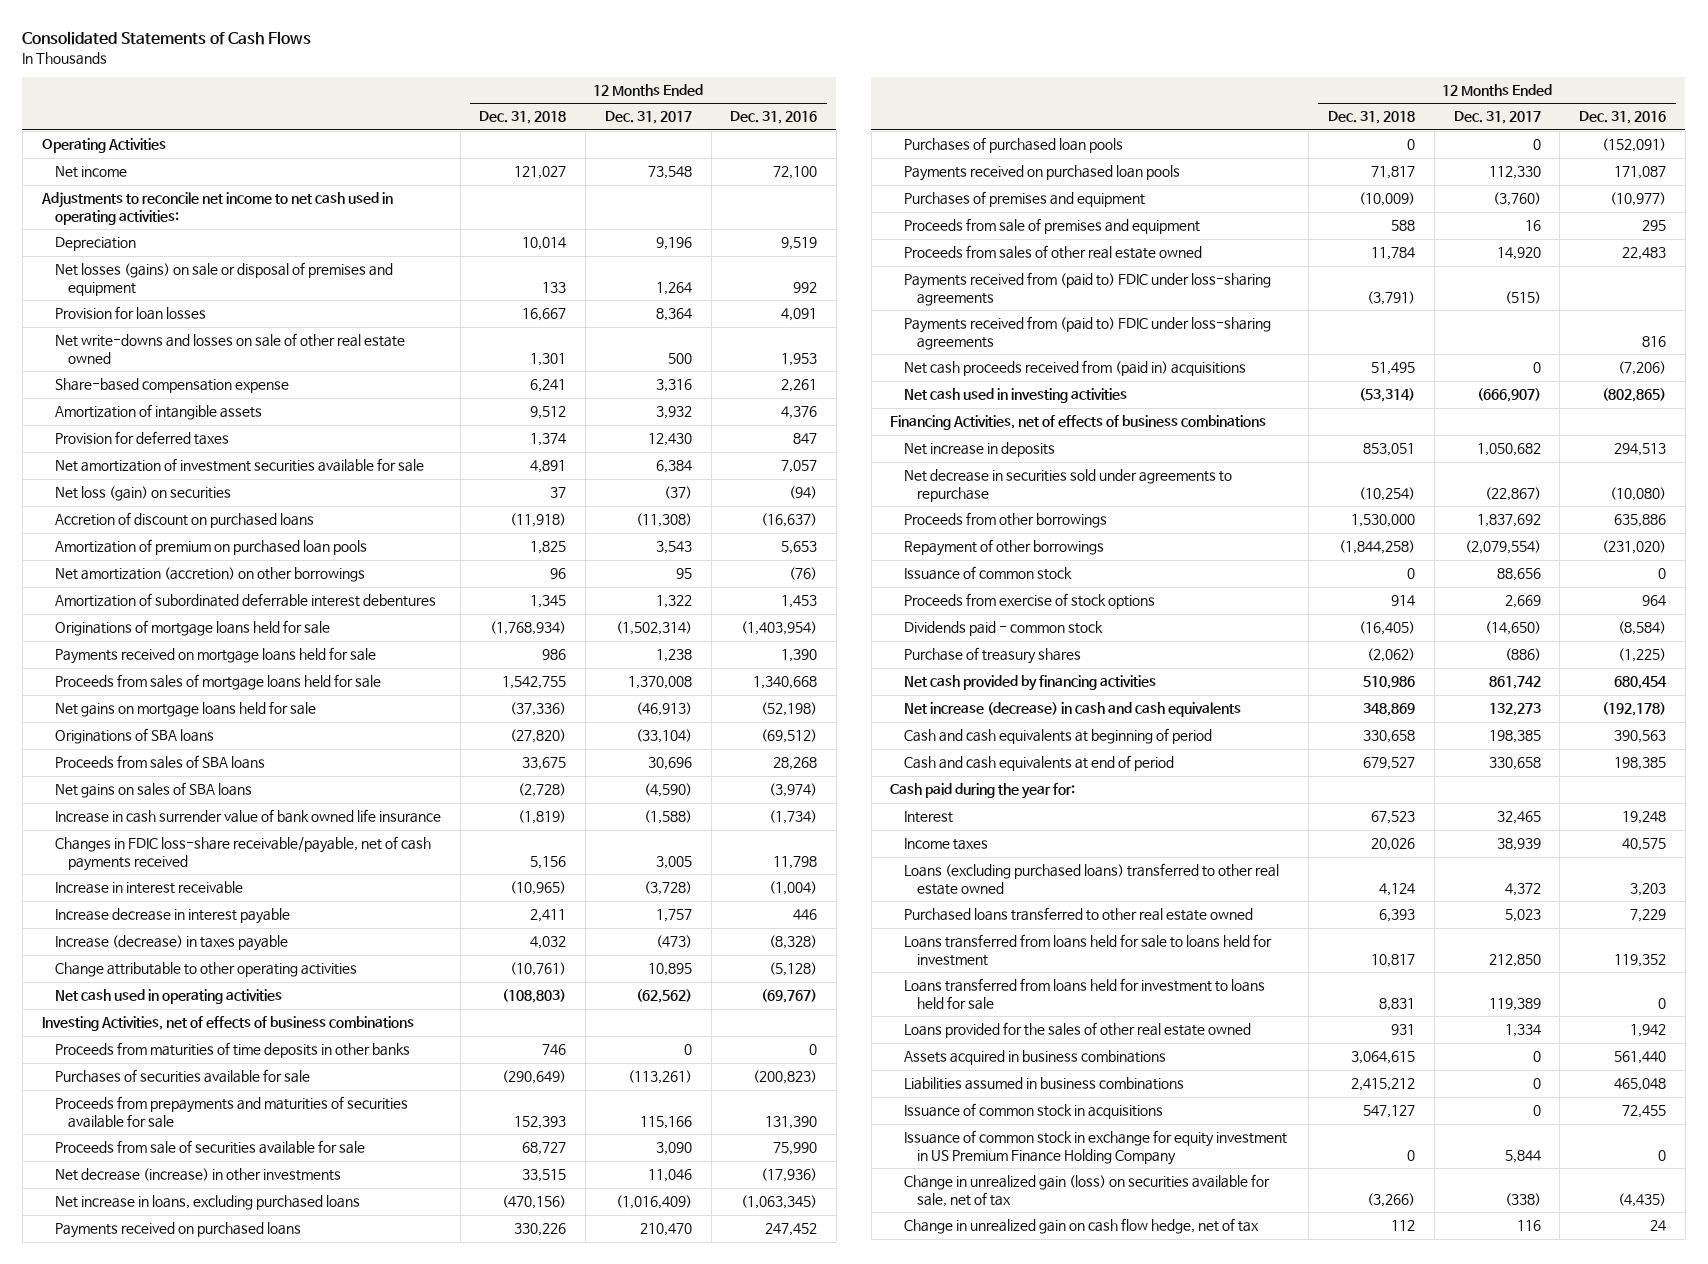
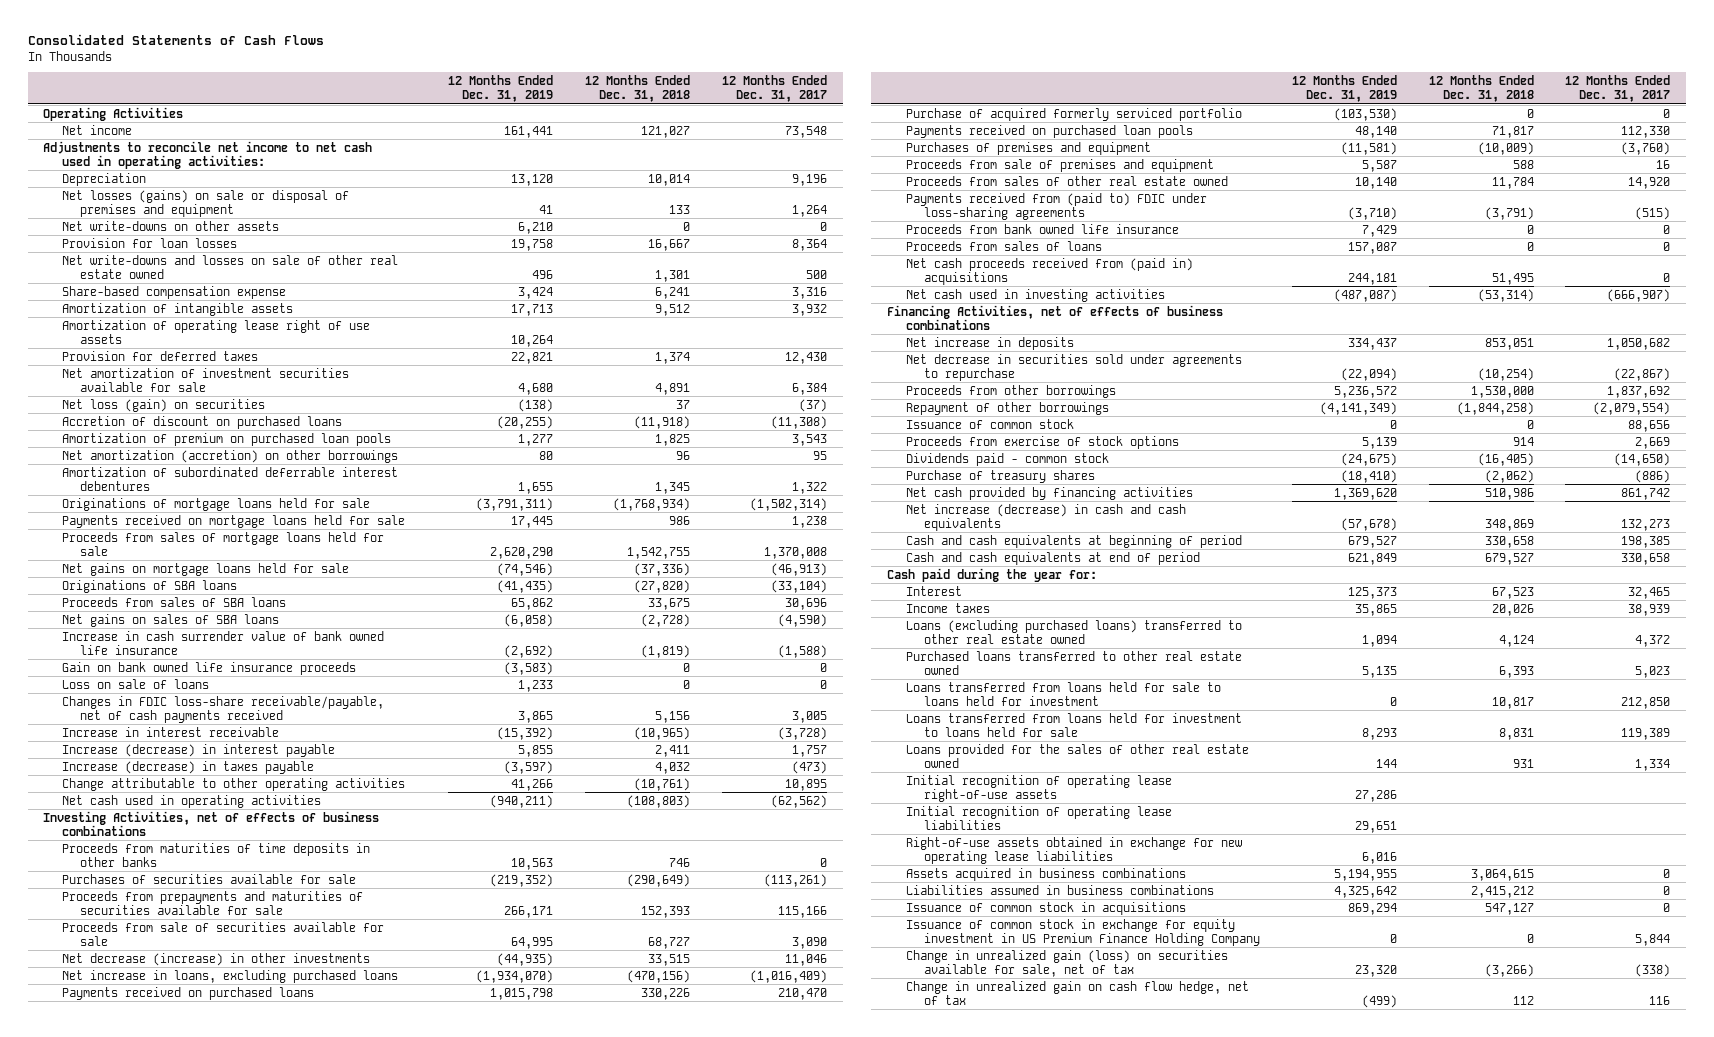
[730,111,818,125] Dec. 31, 2016 -> none
none -> [447,75,553,103] 12 Months Ended Dec. 31, 2019
none -> [61,220,279,231] Net write-downs on other assets
none -> [61,319,370,344] Amortization of operating lease right of use assets
none -> [61,661,356,675] Gain on bank owned life insurance proceeds
none -> [61,678,209,689] Loss on sale of loans
[54,908,290,925] Increase decrease in interest payable -> [61,743,335,757] Increase (decrease) in interest payable
[903,137,1123,154] Purchases of purchased loan pools -> [905,107,1242,121] Purchase of acquired formerly serviced portfolio
[903,316,1271,350] Payments received from (paid to) FDIC under loss-sharing agreements -> none
none -> [905,223,1179,234] Proceeds from bank owned life insurance
none -> [905,240,1102,251] Proceeds from sales of loans
none -> [905,774,1172,802] Initial recognition of operating lease right-of-use assets
none -> [905,805,1172,830] Initial recognition of operating lease liabilities
none -> [905,836,1242,864] Right-of-use assets obtained in exchange for new operating lease liabilities

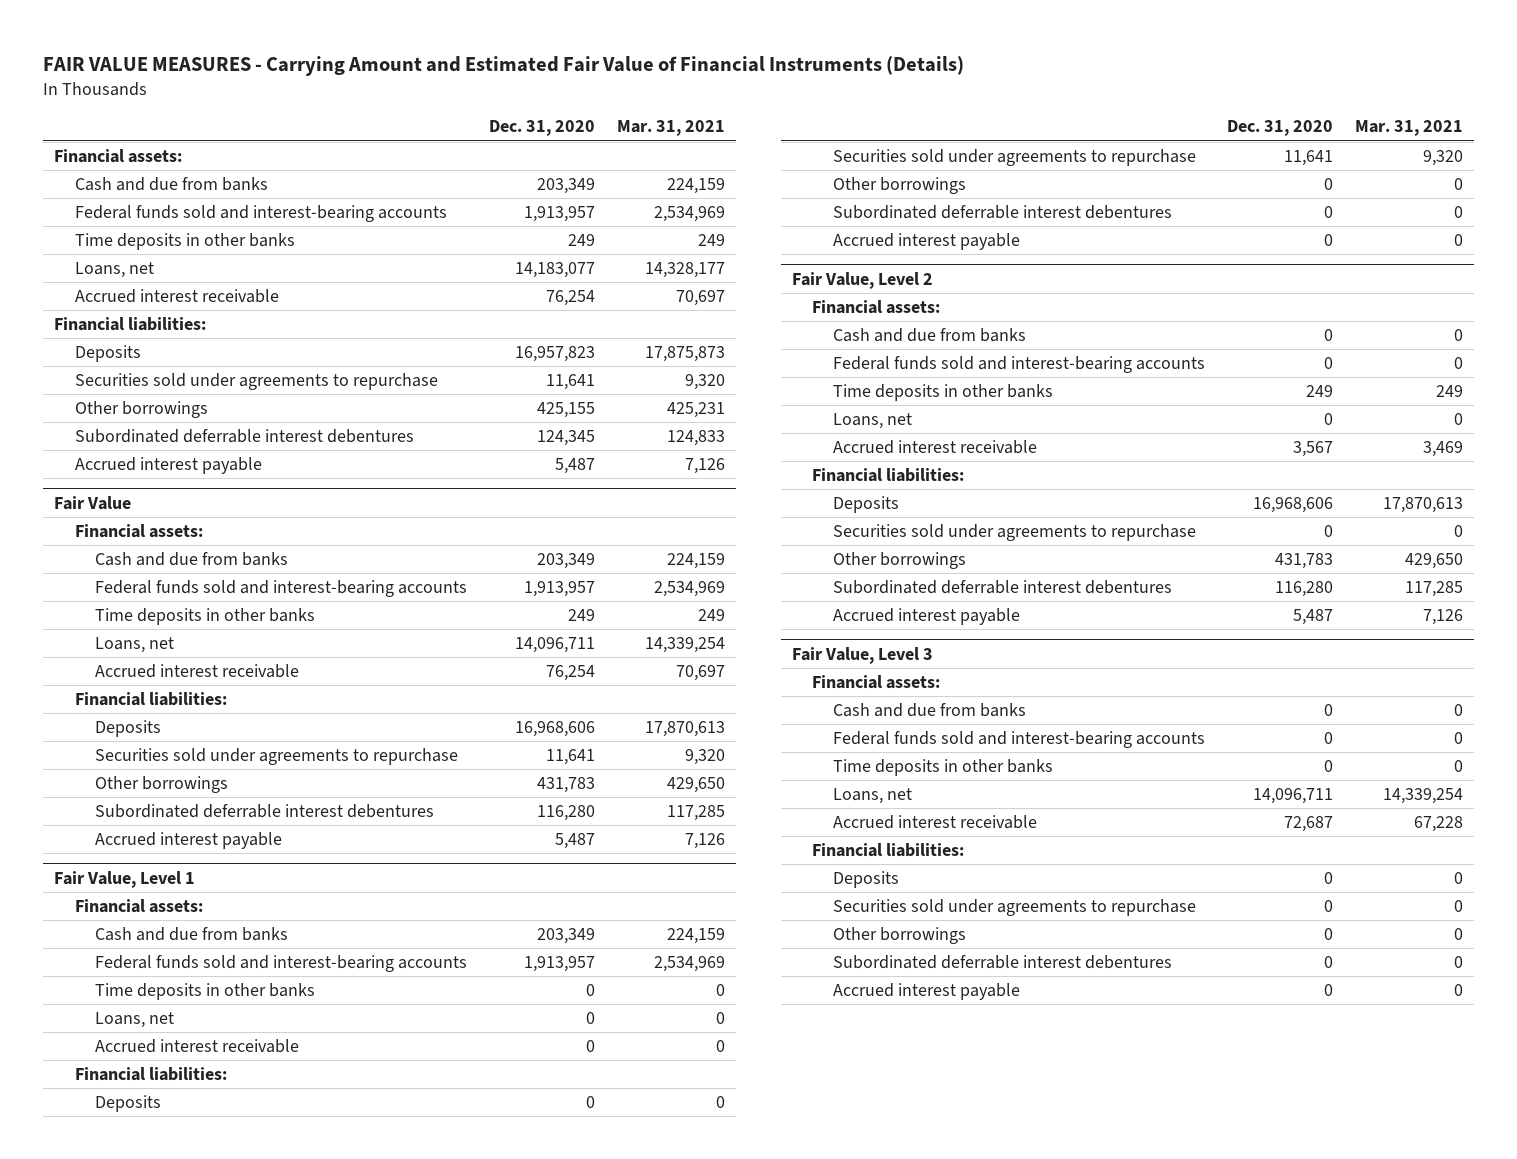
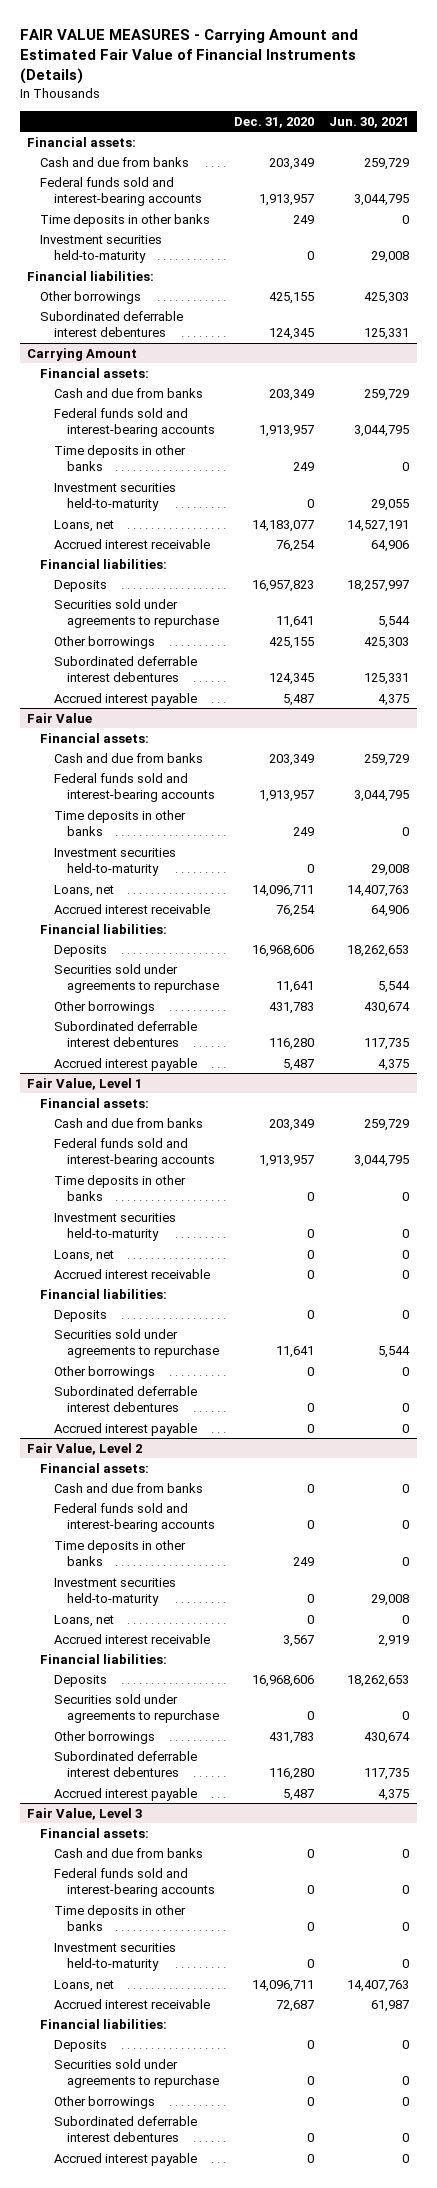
[617,120,726,137] Mar. 31, 2021 -> none
none -> [329,116,410,128] Jun. 30, 2021
none -> [40,234,163,264] Investment securities held-to-maturity
none -> [27,270,155,281] Financial liabilities:
none -> [40,290,142,304] Other borrowings
none -> [40,310,184,338] Subordinated deferrable interest debentures
none -> [27,347,138,361] Carrying Amount
none -> [40,367,150,378] Financial assets:
none -> [53,387,203,398] Cash and due from banks
none -> [53,407,215,438] Federal funds sold and interest-bearing accounts
none -> [53,444,186,472] Time deposits in other banks
none -> [53,482,176,512] Investment securities held-to-maturity
none -> [53,847,176,877] Investment securities held-to-maturity
none -> [53,1212,176,1242] Investment securities held-to-maturity
none -> [53,1577,176,1607] Investment securities held-to-maturity
none -> [53,1942,176,1972] Investment securities held-to-maturity

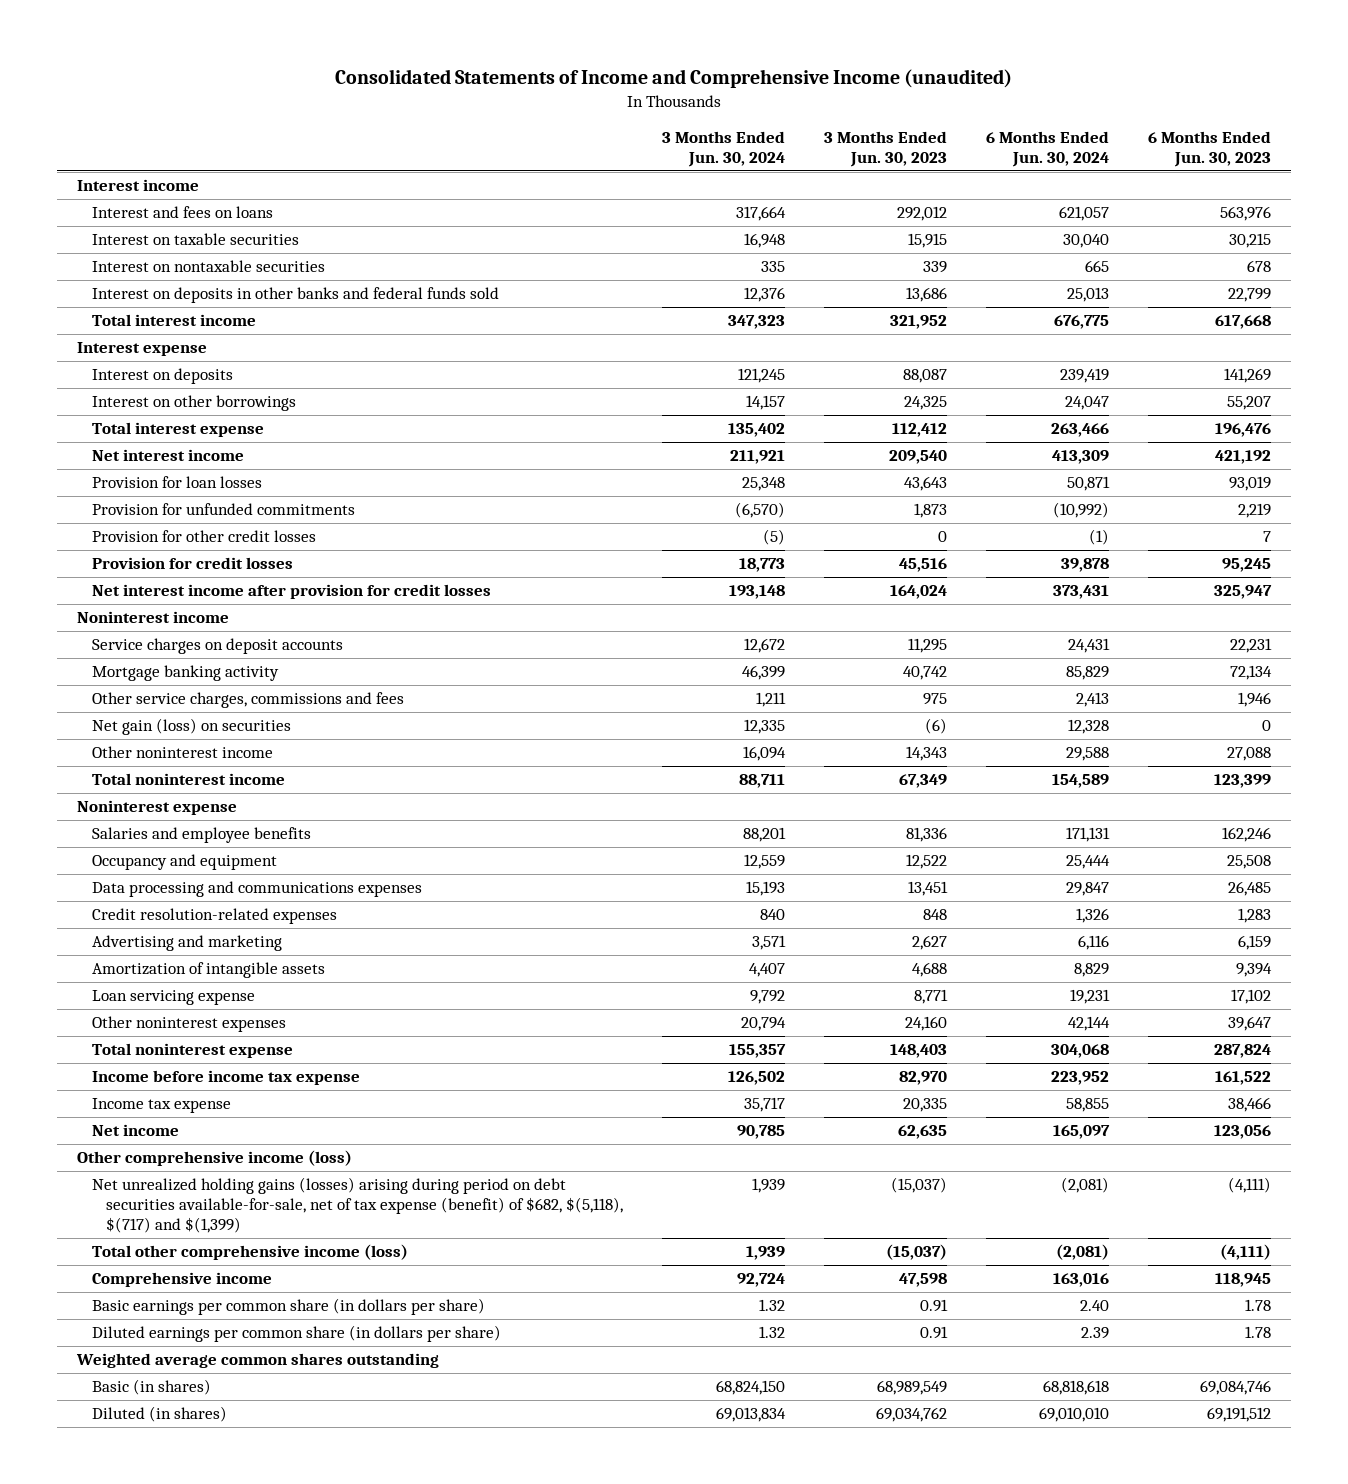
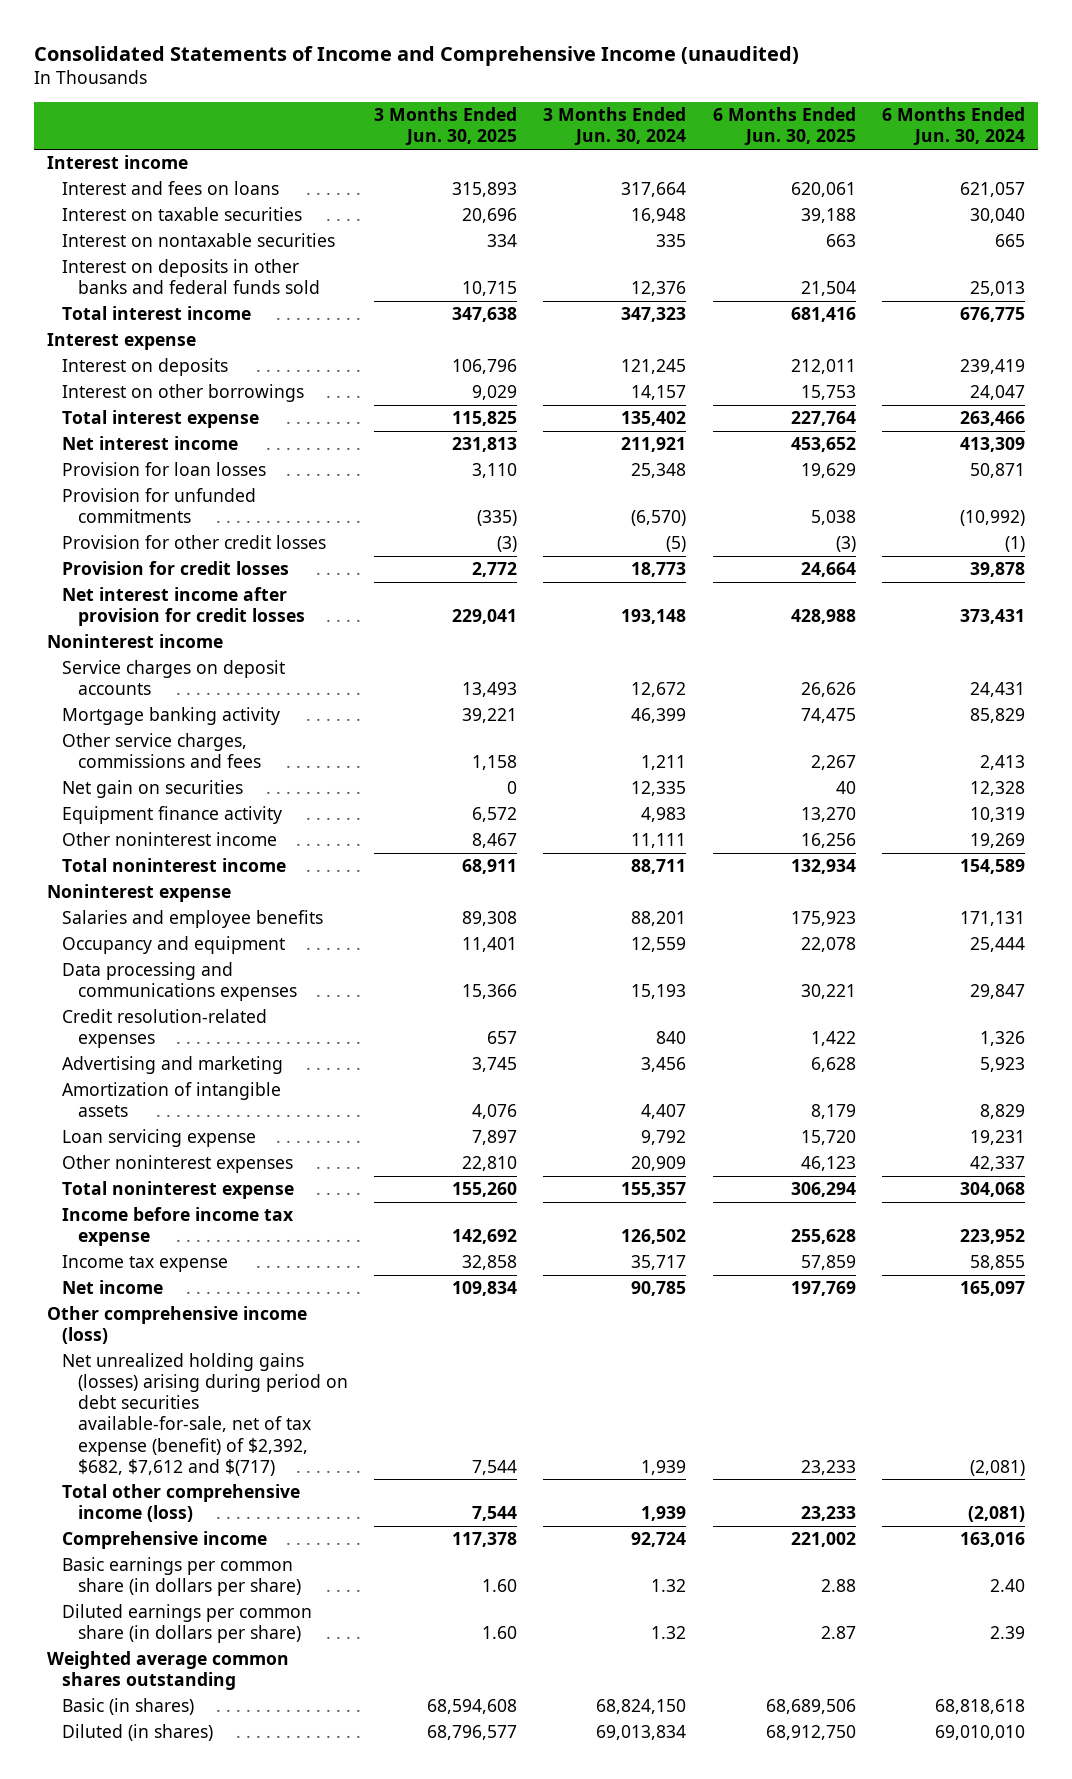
[824,131,948,168] 3 Months Ended Jun. 30, 2023 -> none
[1148,131,1272,168] 6 Months Ended Jun. 30, 2023 -> none
none -> [373,107,517,147] 3 Months Ended Jun. 30, 2025
none -> [712,107,856,147] 6 Months Ended Jun. 30, 2025
[91,718,291,736] Net gain (loss) on securities -> [62,780,244,799] Net gain on securities
none -> [62,806,283,825] Equipment finance activity
[743,746,787,762] 16,094 -> [631,833,687,849] 11,111
[1066,747,1110,762] 29,588 -> [970,833,1026,849] 19,269
[752,935,787,951] 3,571 -> [641,1057,687,1073] 3,456
[1078,935,1110,951] 6,116 -> [980,1057,1026,1073] 5,923
[741,1017,787,1032] 20,794 -> [631,1156,687,1172] 20,909
[1068,1016,1111,1032] 42,144 -> [970,1156,1026,1172] 42,337
[91,1177,624,1234] Net unrealized holding gains (losses) arising during period on debt securities available-for-sale, net of tax expense (benefit) of $682, $(5,118), $(717) and $(1,399) -> [62,1353,348,1476] Net unrealized holding gains (losses) arising during period on debt securities available-for-sale, net of tax expense (benefit) of $2,392, $682, $7,612 and $(717)

